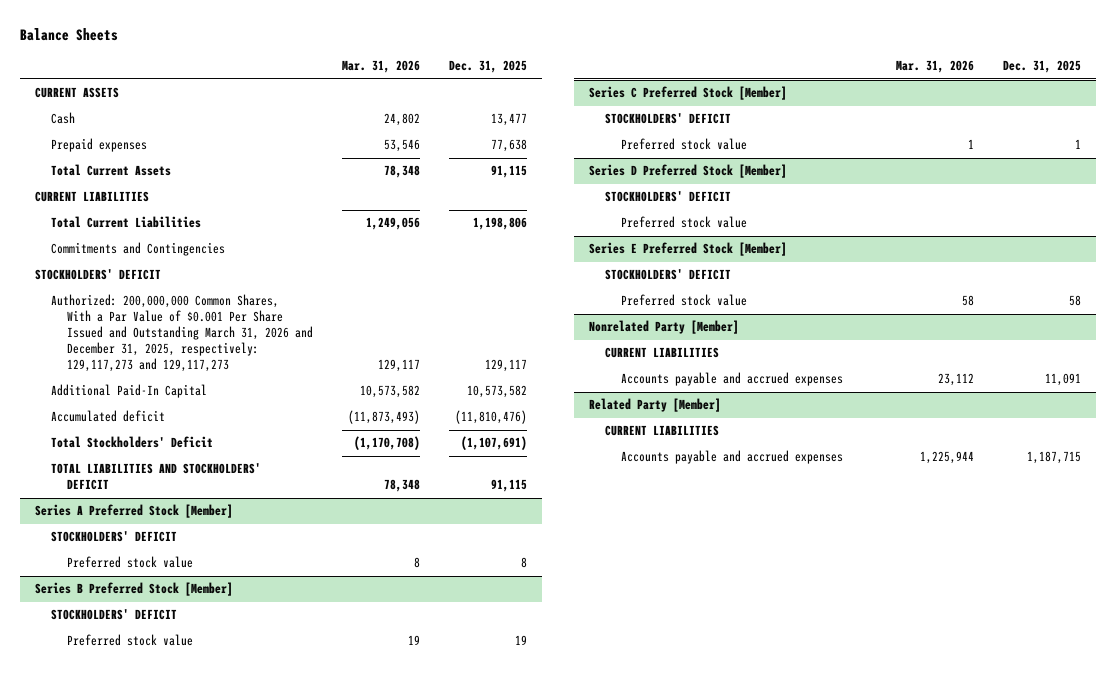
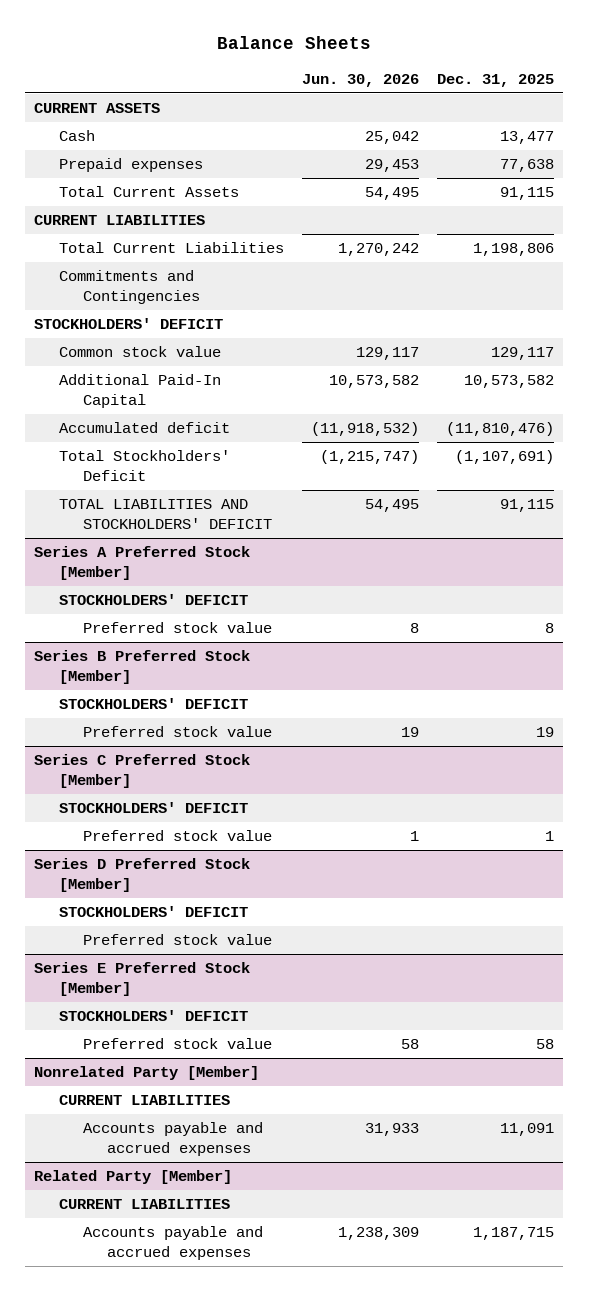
[342,60,421,74] Mar. 31, 2026 -> none
none -> [301,73,419,87] Jun. 30, 2026
[50,294,314,373] Authorized: 200,000,000 Common Shares, With a Par Value of $0.001 Per Share Issued and Outstanding March 31, 2026 and December 31, 2025, respectively: 129,117,273 and 129,117,273 -> [58,346,221,358] Common stock value

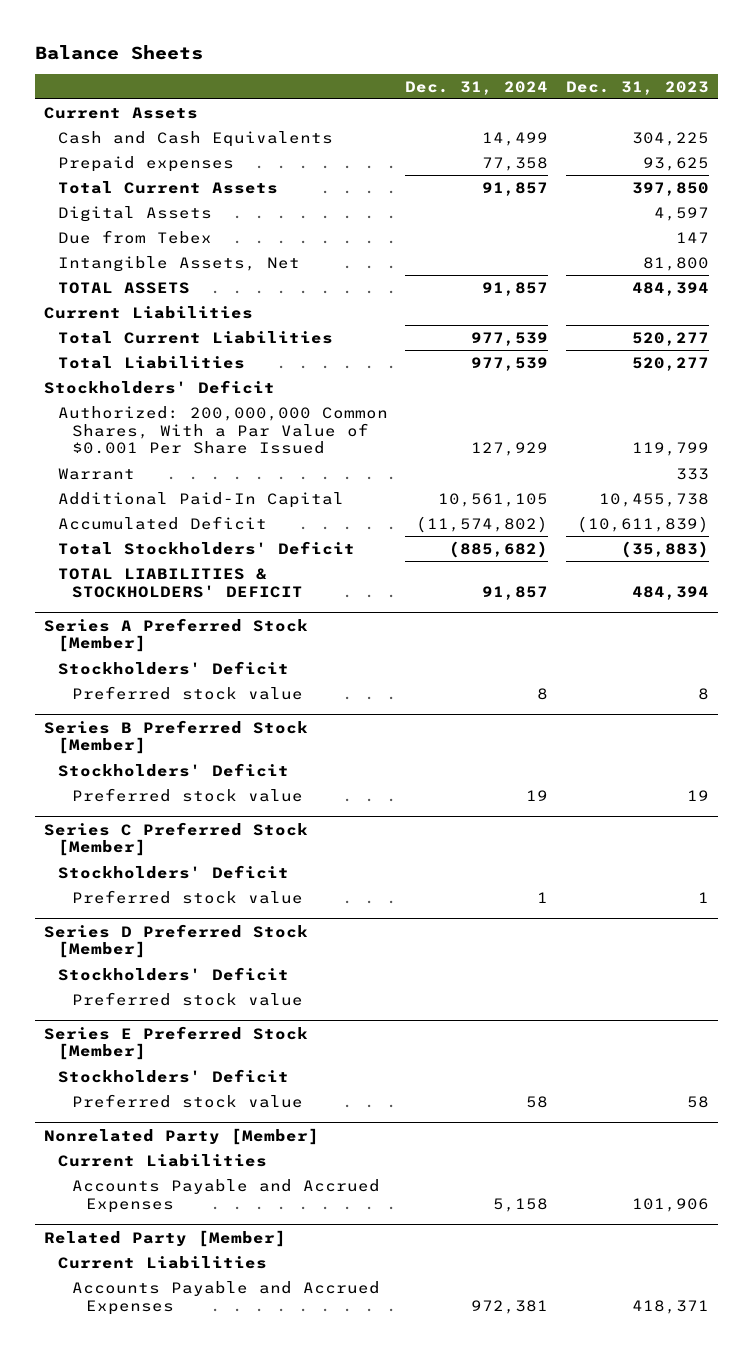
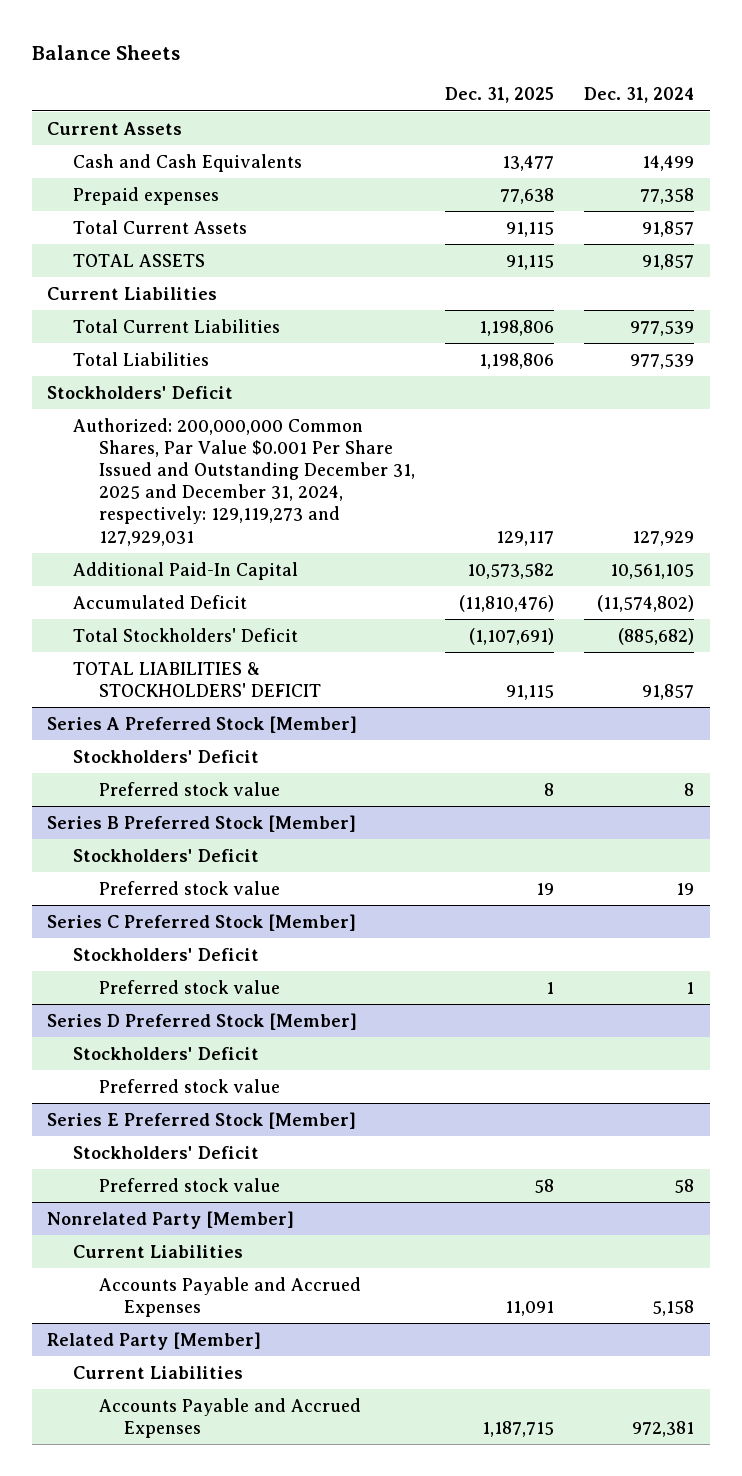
[565,80,709,95] Dec. 31, 2023 -> none
none -> [445,87,555,104] Dec. 31, 2025
[57,205,212,222] Digital Assets -> none
[57,229,212,244] Due from Tebex -> none
[57,255,300,272] Intangible Assets, Net -> none
[57,467,135,480] Warrant -> none
[57,405,388,455] Authorized: 200,000,000 Common Shares, With a Par Value of $0.001 Per Share Issued -> [72,417,415,546] Authorized: 200,000,000 Common Shares, Par Value $0.001 Per Share Issued and Outstanding December 31, 2025 and December 31, 2024, respectively: 129,119,273 and 127,929,031

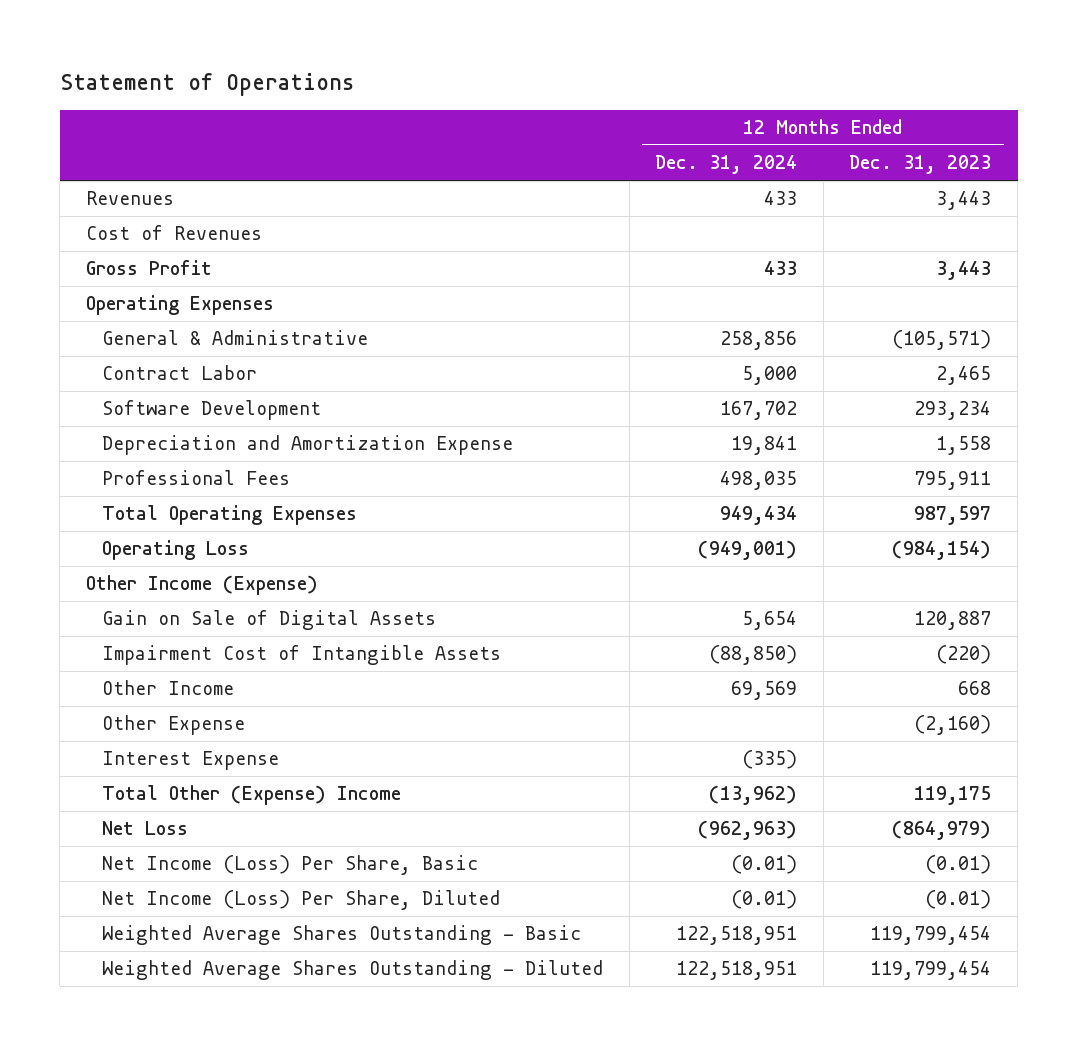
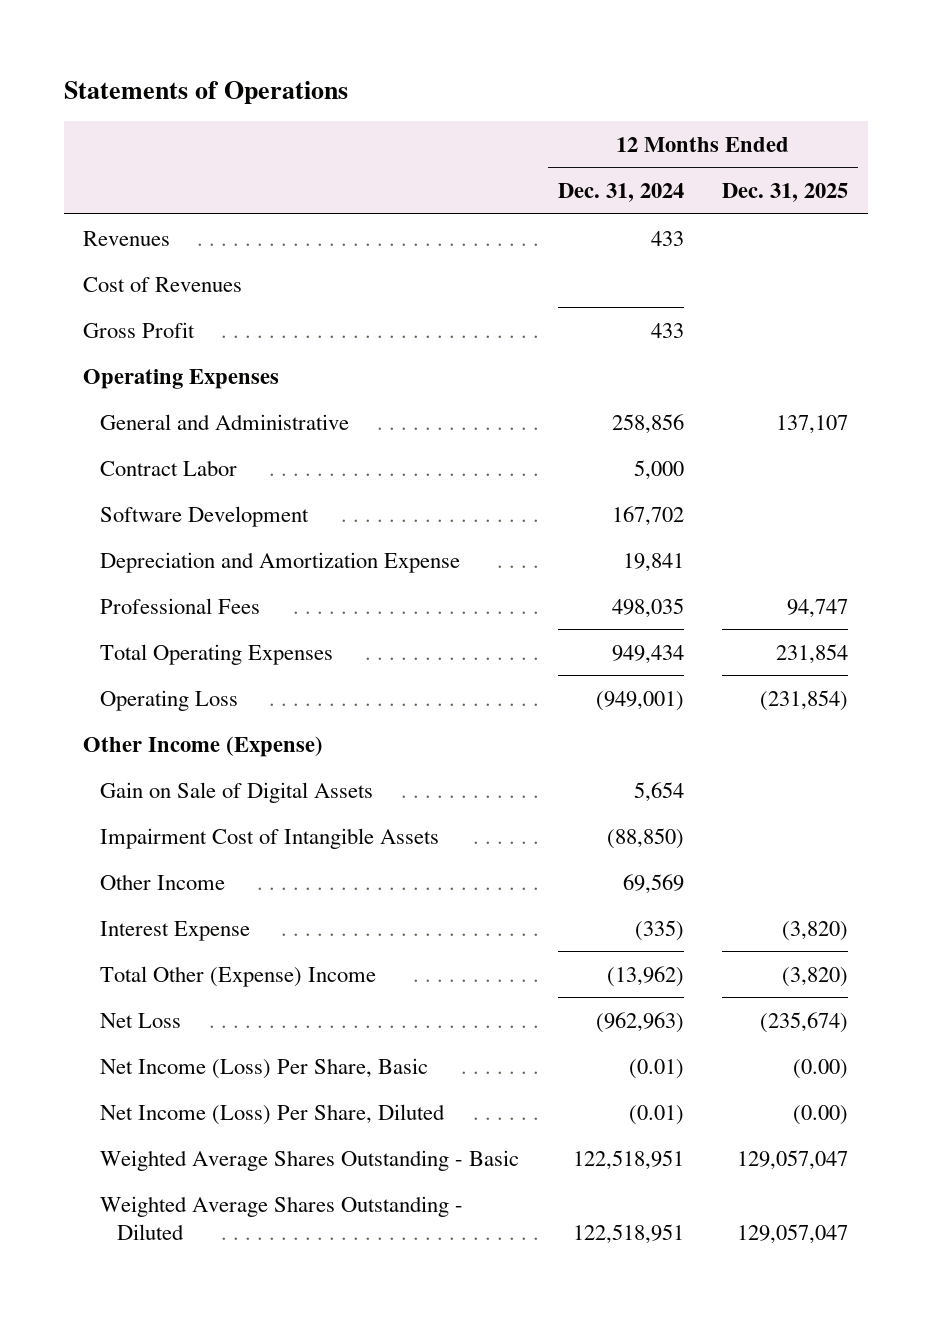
[59,73,354,97] Statement of Operations -> [64,80,349,104] Statements of Operations
[849,155,992,175] Dec. 31, 2023 -> none
none -> [722,183,849,203] Dec. 31, 2025
[101,330,368,346] General & Administrative -> [100,413,350,430] General and Administrative
[101,715,245,736] Other Expense -> none

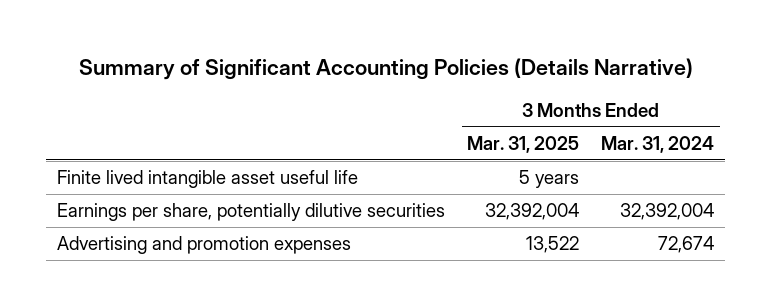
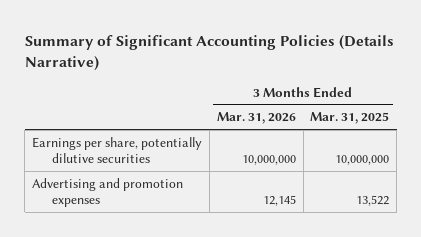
[601,136,715,154] Mar. 31, 2024 -> none
none -> [216,112,296,125] Mar. 31, 2026
[56,170,358,189] Finite lived intangible asset useful life -> none
[485,203,580,221] 32,392,004 -> [335,155,390,166] 10,000,000

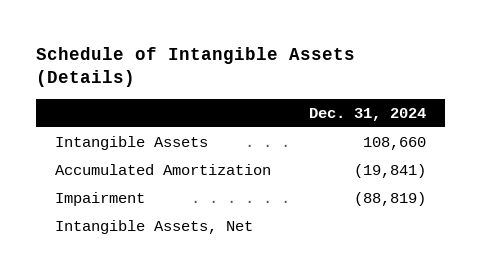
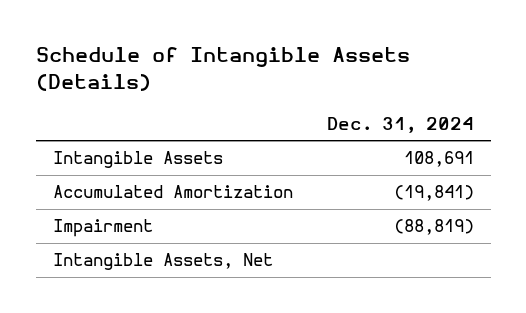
[363,137,427,151] 108,660 -> [403,151,474,168] 108,691

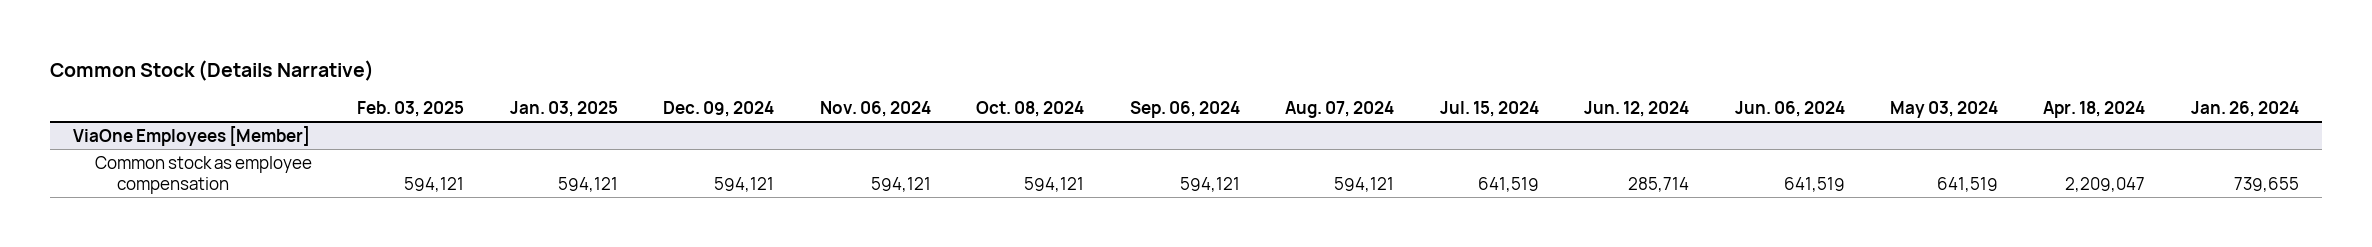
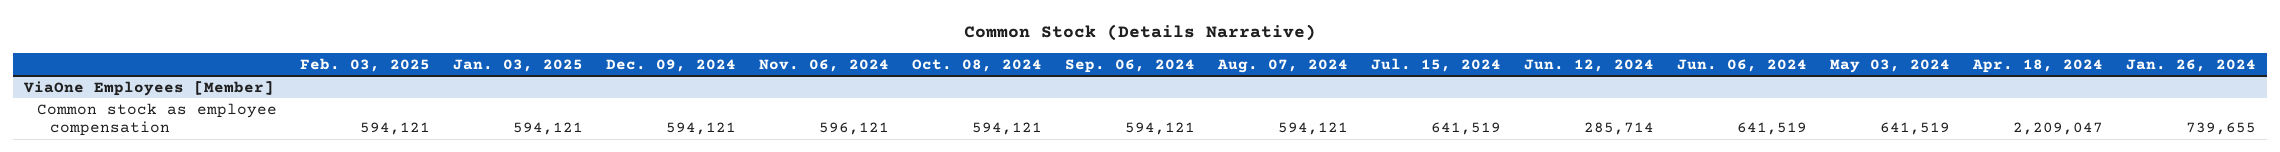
[870,176,931,192] 594,121 -> [819,121,890,135] 596,121

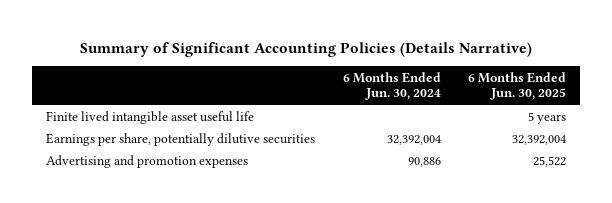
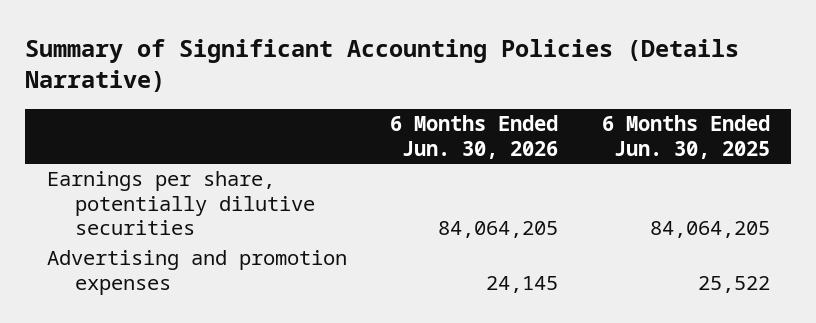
[342,71,441,101] 6 Months Ended Jun. 30, 2024 -> none
none -> [390,115,559,159] 6 Months Ended Jun. 30, 2026
[45,110,254,124] Finite lived intangible asset useful life -> none
[512,134,567,145] 32,392,004 -> [649,221,770,239] 84,064,205

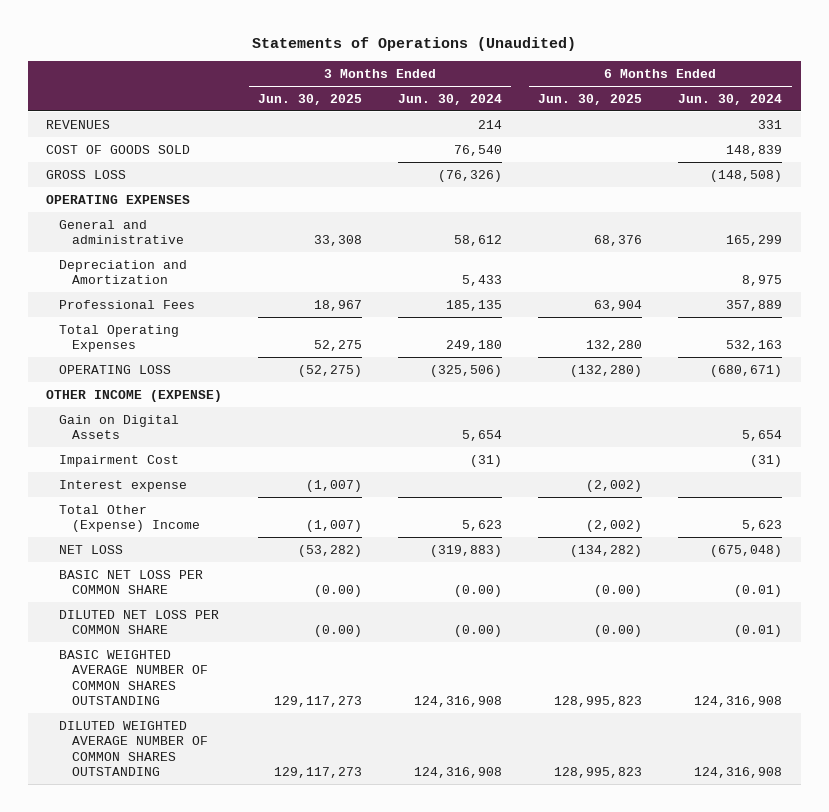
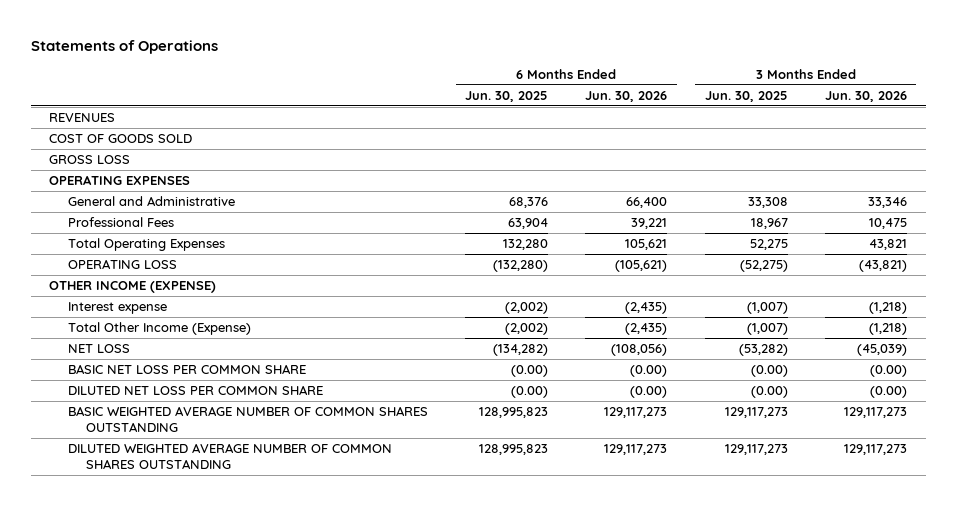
[252,37,577,52] Statements of Operations (Unaudited) -> [30,39,218,54] Statements of Operations
[398,93,503,105] Jun. 30, 2024 -> none
[678,93,783,105] Jun. 30, 2024 -> none
none -> [585,90,668,102] Jun. 30, 2026
none -> [824,90,907,102] Jun. 30, 2026
[58,259,187,285] Depreciation and Amortization -> none
[58,219,184,245] General and administrative -> [67,196,235,207] General and Administrative
[58,414,179,440] Gain on Digital Assets -> none
[58,454,179,467] Impairment Cost -> none
[58,504,200,533] Total Other (Expense) Income -> [67,322,251,336] Total Other Income (Expense)

